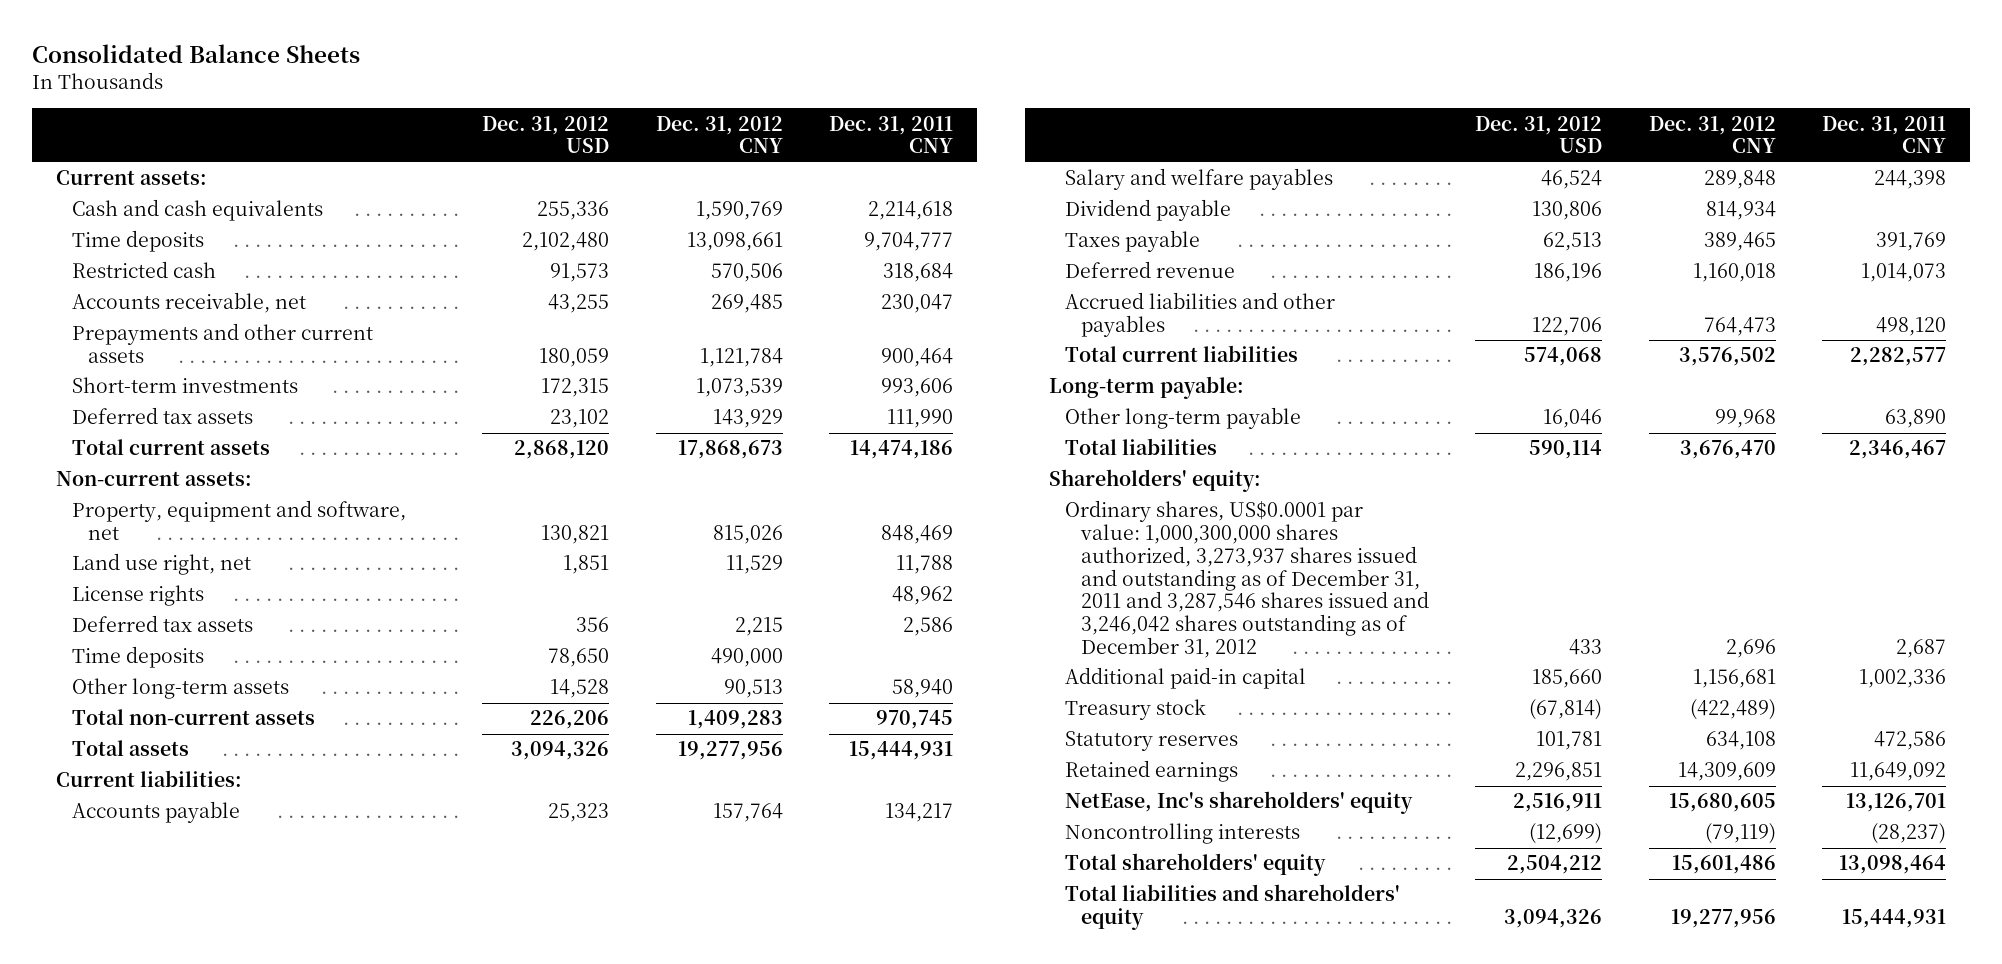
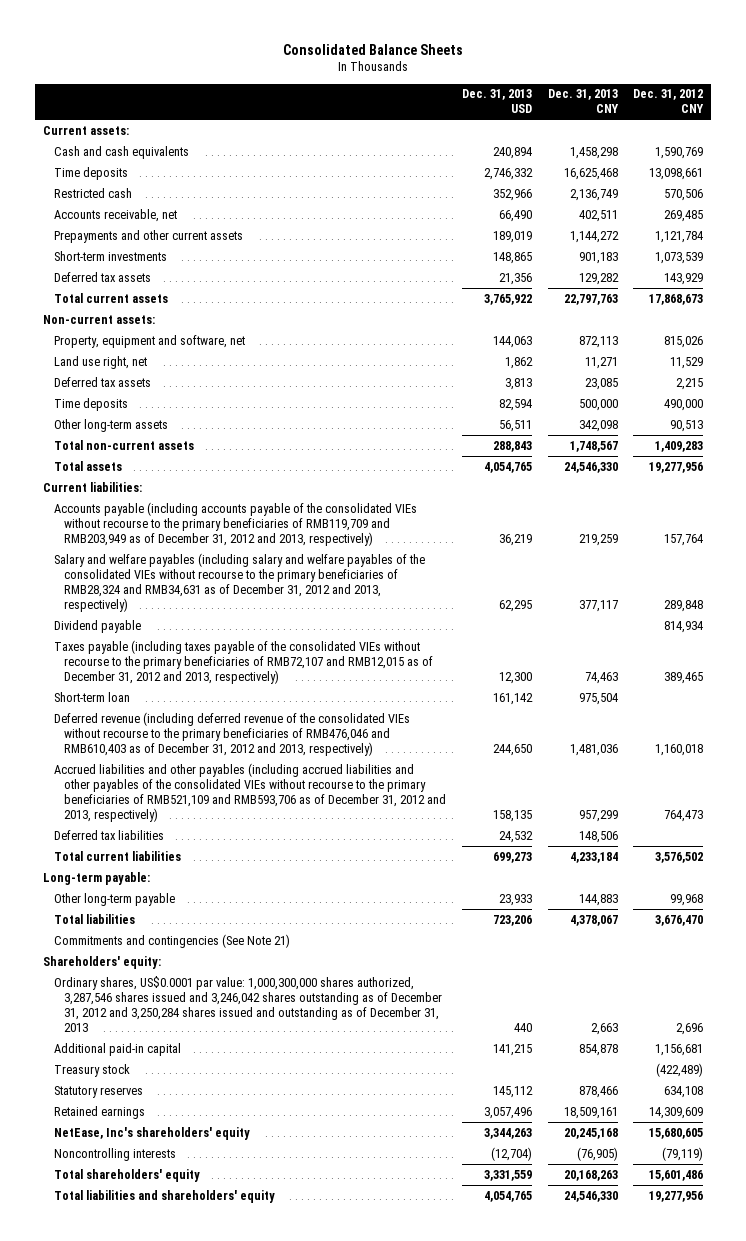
[482,115,610,154] Dec. 31, 2012 USD -> none
[829,115,954,154] Dec. 31, 2011 CNY -> none
none -> [461,89,532,114] Dec. 31, 2013 USD
none -> [547,89,619,114] Dec. 31, 2013 CNY
[71,585,204,607] License rights -> none
[71,801,240,824] Accounts payable -> [53,501,417,546] Accounts payable (including accounts payable of the consolidated VIEs without recourse to the primary beneficiaries of RMB119,709 and RMB203,949 as of December 31, 2012 and 2013, respectively)
[1064,168,1333,191] Salary and welfare payables -> [53,552,425,612] Salary and welfare payables (including salary and welfare payables of the consolidated VIEs without recourse to the primary beneficiaries of RMB28,324 and RMB34,631 as of December 31, 2012 and 2013, respectively)
[1064,230,1200,253] Taxes payable -> [53,639,434,684] Taxes payable (including taxes payable of the consolidated VIEs without recourse to the primary beneficiaries of RMB72,107 and RMB12,015 as of December 31, 2012 and 2013, respectively)
none -> [53,691,130,702] Short-term loan
[1064,261,1235,279] Deferred revenue -> [53,711,410,756] Deferred revenue (including deferred revenue of the consolidated VIEs without recourse to the primary beneficiaries of RMB476,046 and RMB610,403 as of December 31, 2012 and 2013, respectively)
[1064,292,1335,338] Accrued liabilities and other payables -> [53,762,447,822] Accrued liabilities and other payables (including accrued liabilities and other payables of the consolidated VIEs without recourse to the primary beneficiaries of RMB521,109 and RMB593,706 as of December 31, 2012 and 2013, respectively)
none -> [53,829,164,840] Deferred tax liabilities
none -> [53,933,290,948] Commitments and contingencies (See Note 21)
[1064,500,1429,658] Ordinary shares, US$0.0001 par value: 1,000,300,000 shares authorized, 3,273,937 shares issued and outstanding as of December 31, 2011 and 3,287,546 shares issued and 3,246,042 shares outstanding as of December 31, 2012 -> [53,975,443,1032] Ordinary shares, US$0.0001 par value: 1,000,300,000 shares authorized, 3,287,546 shares issued and 3,246,042 shares outstanding as of December 31, 2012 and 3,250,284 shares issued and outstanding as of December 31, 2013

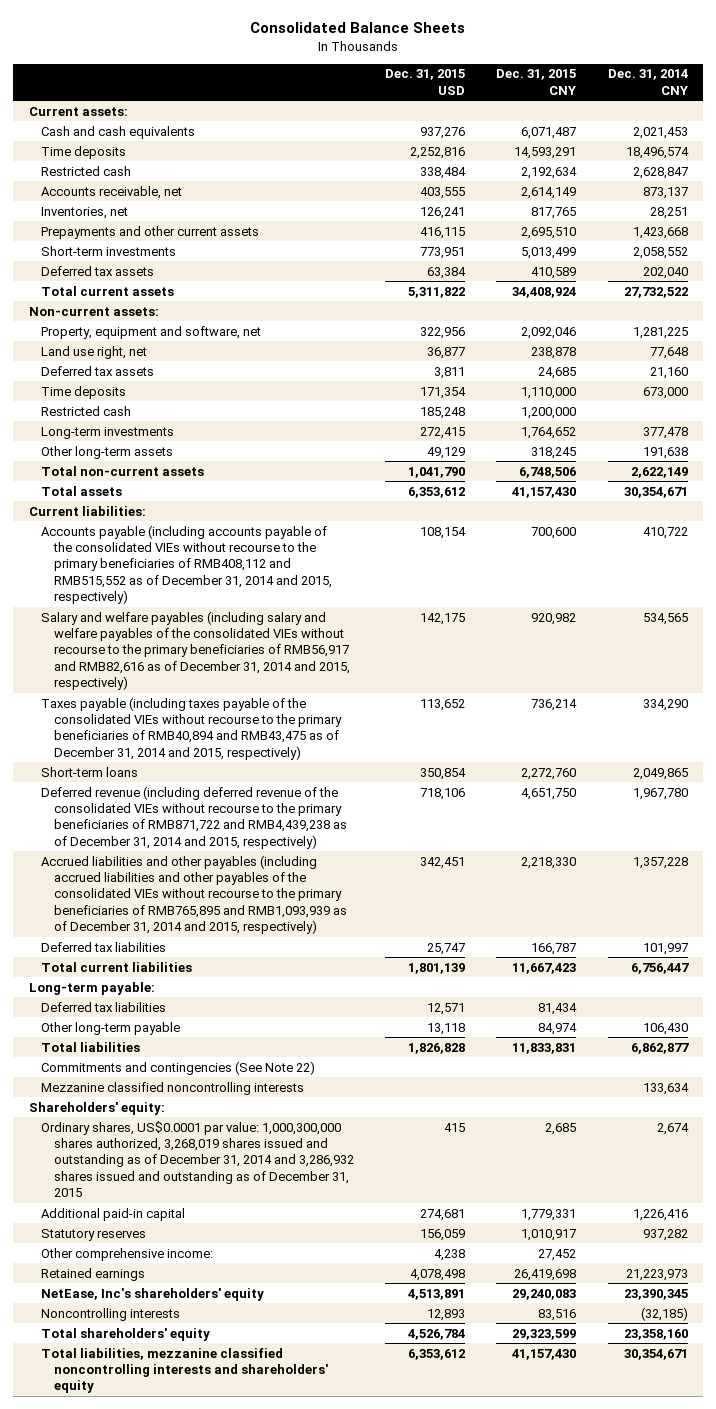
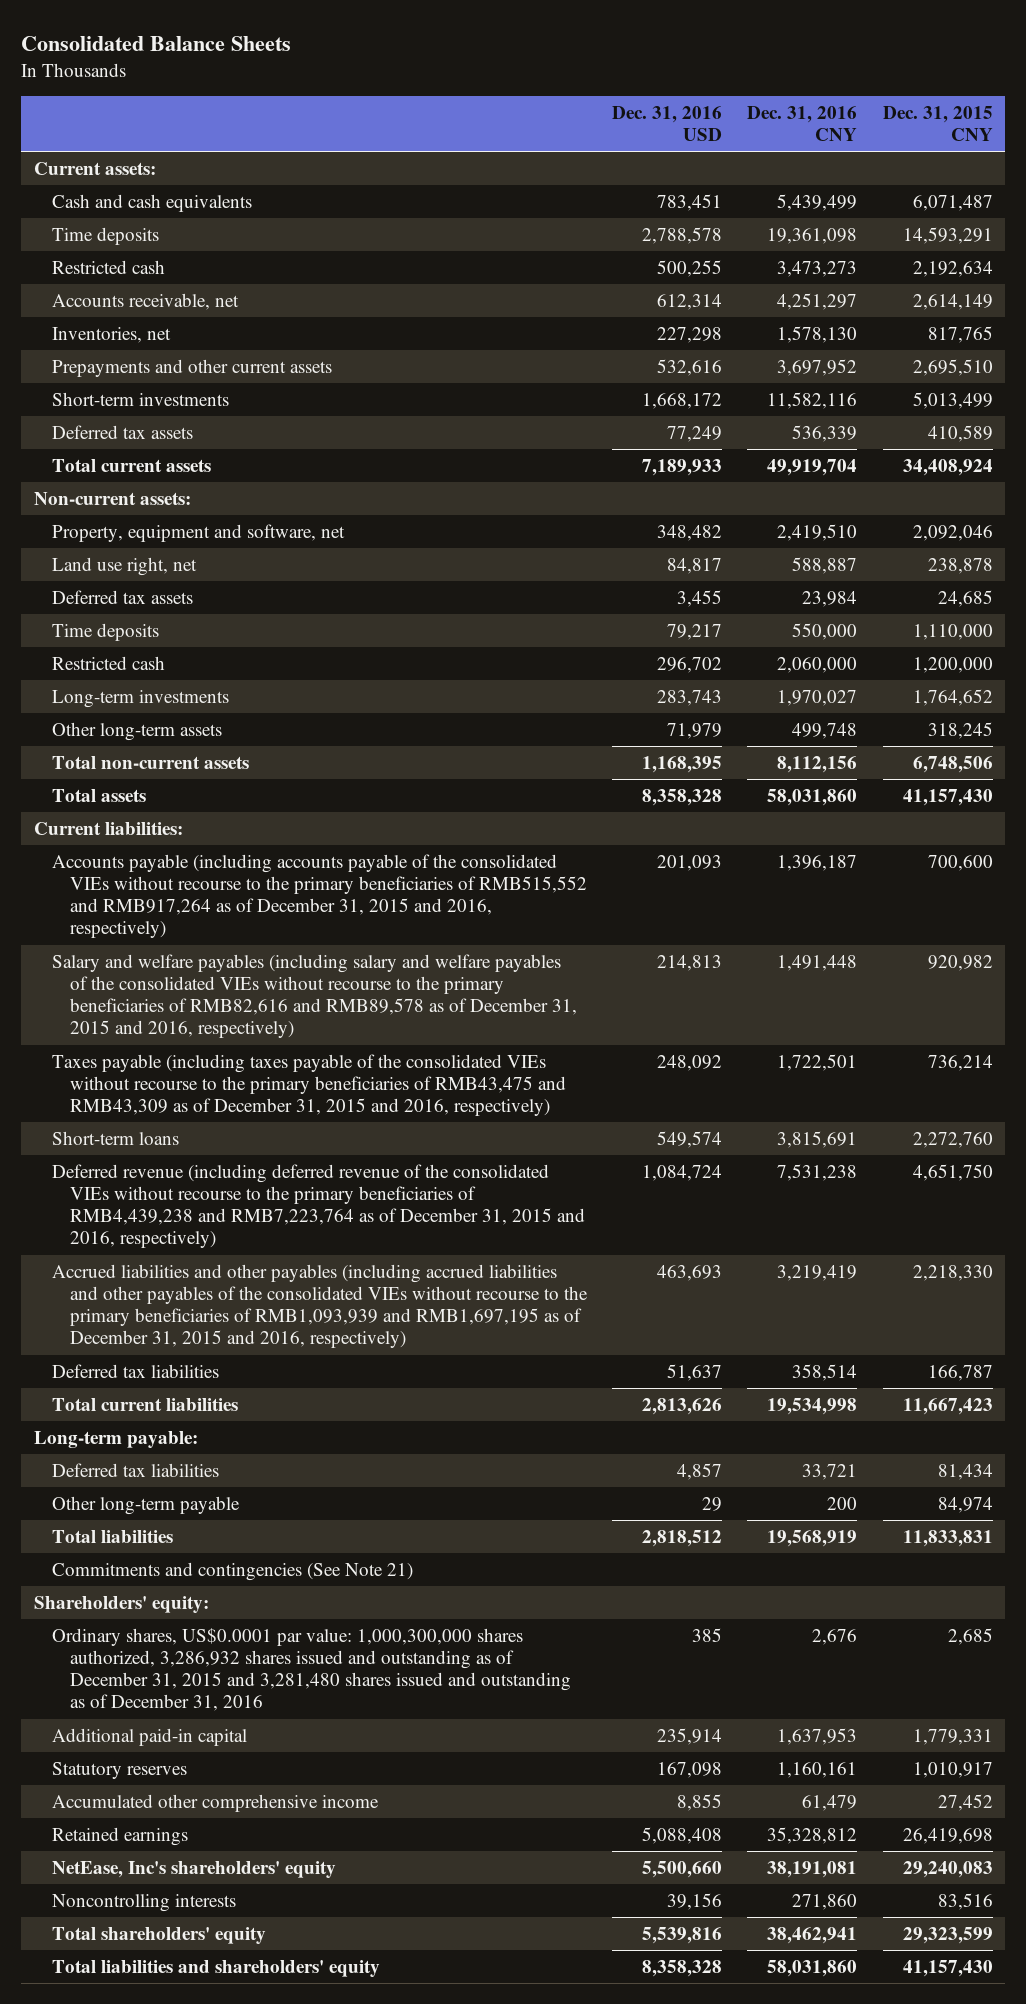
[385,69,466,95] Dec. 31, 2015 USD -> none
[607,69,688,95] Dec. 31, 2014 CNY -> none
none -> [612,105,723,141] Dec. 31, 2016 USD
none -> [747,105,858,141] Dec. 31, 2016 CNY
[41,524,333,605] Accounts payable (including accounts payable of the consolidated VIEs without recourse to the primary beneficiaries of RMB408,112 and RMB515,552 as of December 31, 2014 and 2015, respectively) -> [51,853,588,939] Accounts payable (including accounts payable of the consolidated VIEs without recourse to the primary beneficiaries of RMB515,552 and RMB917,264 as of December 31, 2015 and 2016, respectively)
[41,610,351,691] Salary and welfare payables (including salary and welfare payables of the consolidated VIEs without recourse to the primary beneficiaries of RMB56,917 and RMB82,616 as of December 31, 2014 and 2015, respectively) -> [51,953,578,1039] Salary and welfare payables (including salary and welfare payables of the consolidated VIEs without recourse to the primary beneficiaries of RMB82,616 and RMB89,578 as of December 31, 2015 and 2016, respectively)
[41,696,343,760] Taxes payable (including taxes payable of the consolidated VIEs without recourse to the primary beneficiaries of RMB40,894 and RMB43,475 as of December 31, 2014 and 2015, respectively) -> [51,1053,567,1117] Taxes payable (including taxes payable of the consolidated VIEs without recourse to the primary beneficiaries of RMB43,475 and RMB43,309 as of December 31, 2015 and 2016, respectively)
[41,785,348,849] Deferred revenue (including deferred revenue of the consolidated VIEs without recourse to the primary beneficiaries of RMB871,722 and RMB4,439,238 as of December 31, 2014 and 2015, respectively) -> [51,1163,586,1249] Deferred revenue (including deferred revenue of the consolidated VIEs without recourse to the primary beneficiaries of RMB4,439,238 and RMB7,223,764 as of December 31, 2015 and 2016, respectively)
[41,854,348,935] Accrued liabilities and other payables (including accrued liabilities and other payables of the consolidated VIEs without recourse to the primary beneficiaries of RMB765,895 and RMB1,093,939 as of December 31, 2014 and 2015, respectively) -> [51,1263,589,1349] Accrued liabilities and other payables (including accrued liabilities and other payables of the consolidated VIEs without recourse to the primary beneficiaries of RMB1,093,939 and RMB1,697,195 as of December 31, 2015 and 2016, respectively)
[41,1081,305,1095] Mezzanine classified noncontrolling interests -> none
[41,1060,316,1075] Commitments and contingencies (See Note 22) -> [51,1561,413,1581] Commitments and contingencies (See Note 21)
[41,1120,355,1198] Ordinary shares, US$0.0001 par value: 1,000,300,000 shares authorized, 3,268,019 shares issued and outstanding as of December 31, 2014 and 3,286,932 shares issued and outstanding as of December 31, 2015 -> [51,1627,572,1712] Ordinary shares, US$0.0001 par value: 1,000,300,000 shares authorized, 3,286,932 shares issued and outstanding as of December 31, 2015 and 3,281,480 shares issued and outstanding as of December 31, 2016
[41,1247,214,1261] Other comprehensive income: -> [51,1793,379,1812] Accumulated other comprehensive income
[41,1347,329,1394] Total liabilities, mezzanine classified noncontrolling interests and shareholders' equity -> [51,1959,380,1977] Total liabilities and shareholders' equity

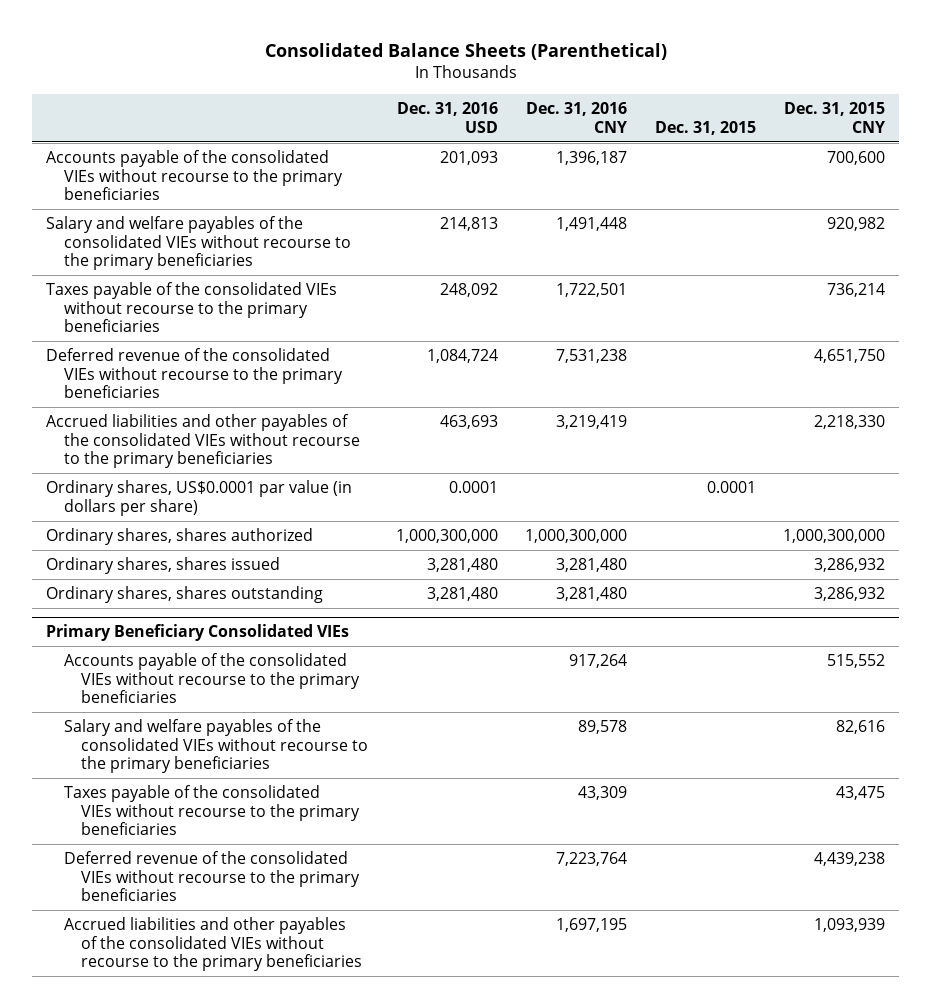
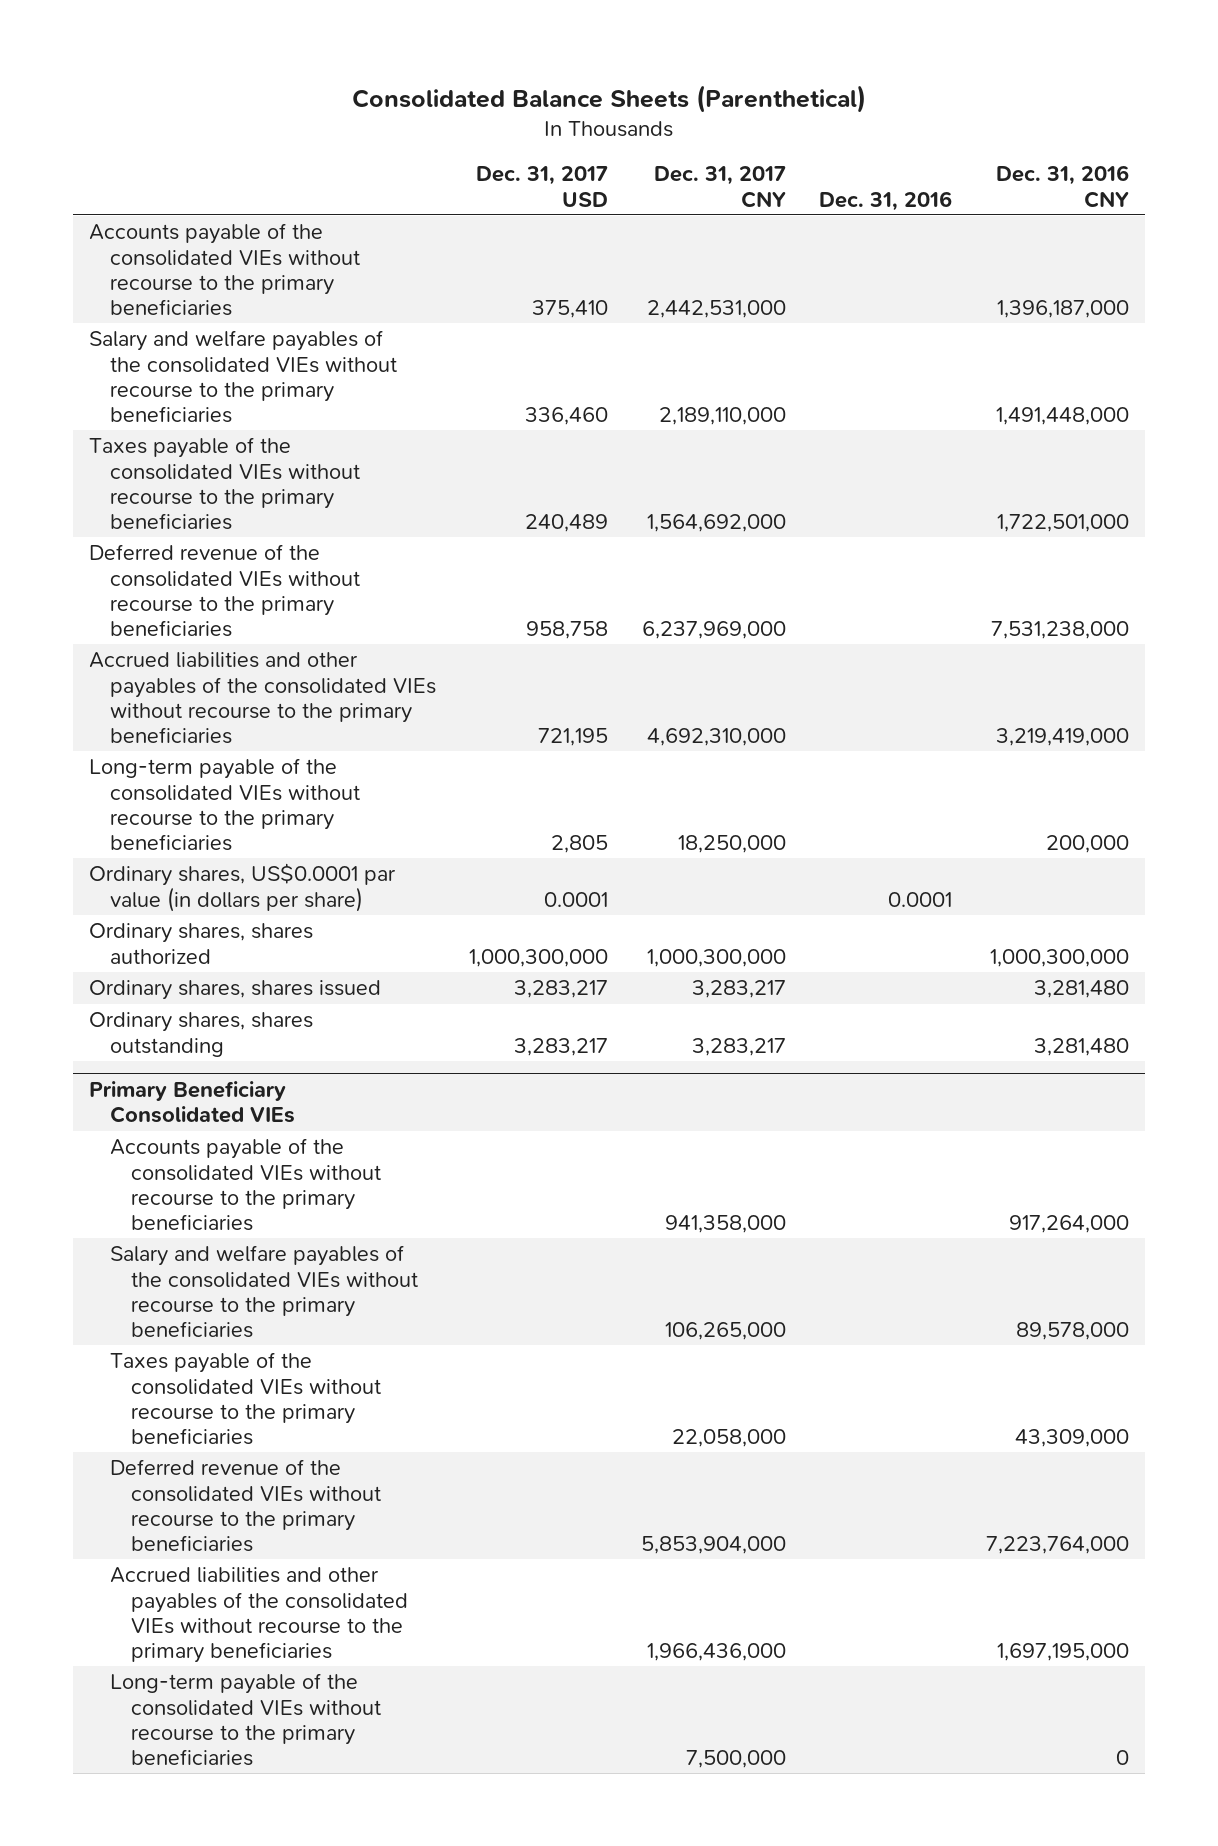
[396,102,498,133] Dec. 31, 2016 USD -> none
[654,120,756,135] Dec. 31, 2015 -> none
[784,102,886,133] Dec. 31, 2015 CNY -> none
none -> [476,166,609,207] Dec. 31, 2017 USD
none -> [654,166,787,208] Dec. 31, 2017 CNY
none -> [819,190,953,211] Dec. 31, 2016
[556,151,628,166] 1,396,187 -> [996,299,1129,318] 1,396,187,000
[556,217,628,232] 1,491,448 -> [995,406,1129,425] 1,491,448,000
[556,283,628,298] 1,722,501 -> [996,513,1129,532] 1,722,501,000
[556,349,628,364] 7,531,238 -> [990,620,1129,639] 7,531,238,000
[556,415,628,430] 3,219,419 -> [995,727,1129,746] 3,219,419,000
none -> [89,758,361,851] Long-term payable of the consolidated VIEs without recourse to the primary beneficiaries
[569,654,628,669] 917,264 -> [1008,1214,1129,1233] 917,264,000
[578,720,628,735] 89,578 -> [1015,1321,1129,1340] 89,578,000
[578,786,628,801] 43,309 -> [1014,1428,1129,1447] 43,309,000
[556,852,628,867] 7,223,764 -> [985,1535,1129,1554] 7,223,764,000
[556,918,628,933] 1,697,195 -> [996,1642,1129,1661] 1,697,195,000
none -> [110,1673,382,1766] Long-term payable of the consolidated VIEs without recourse to the primary beneficiaries

